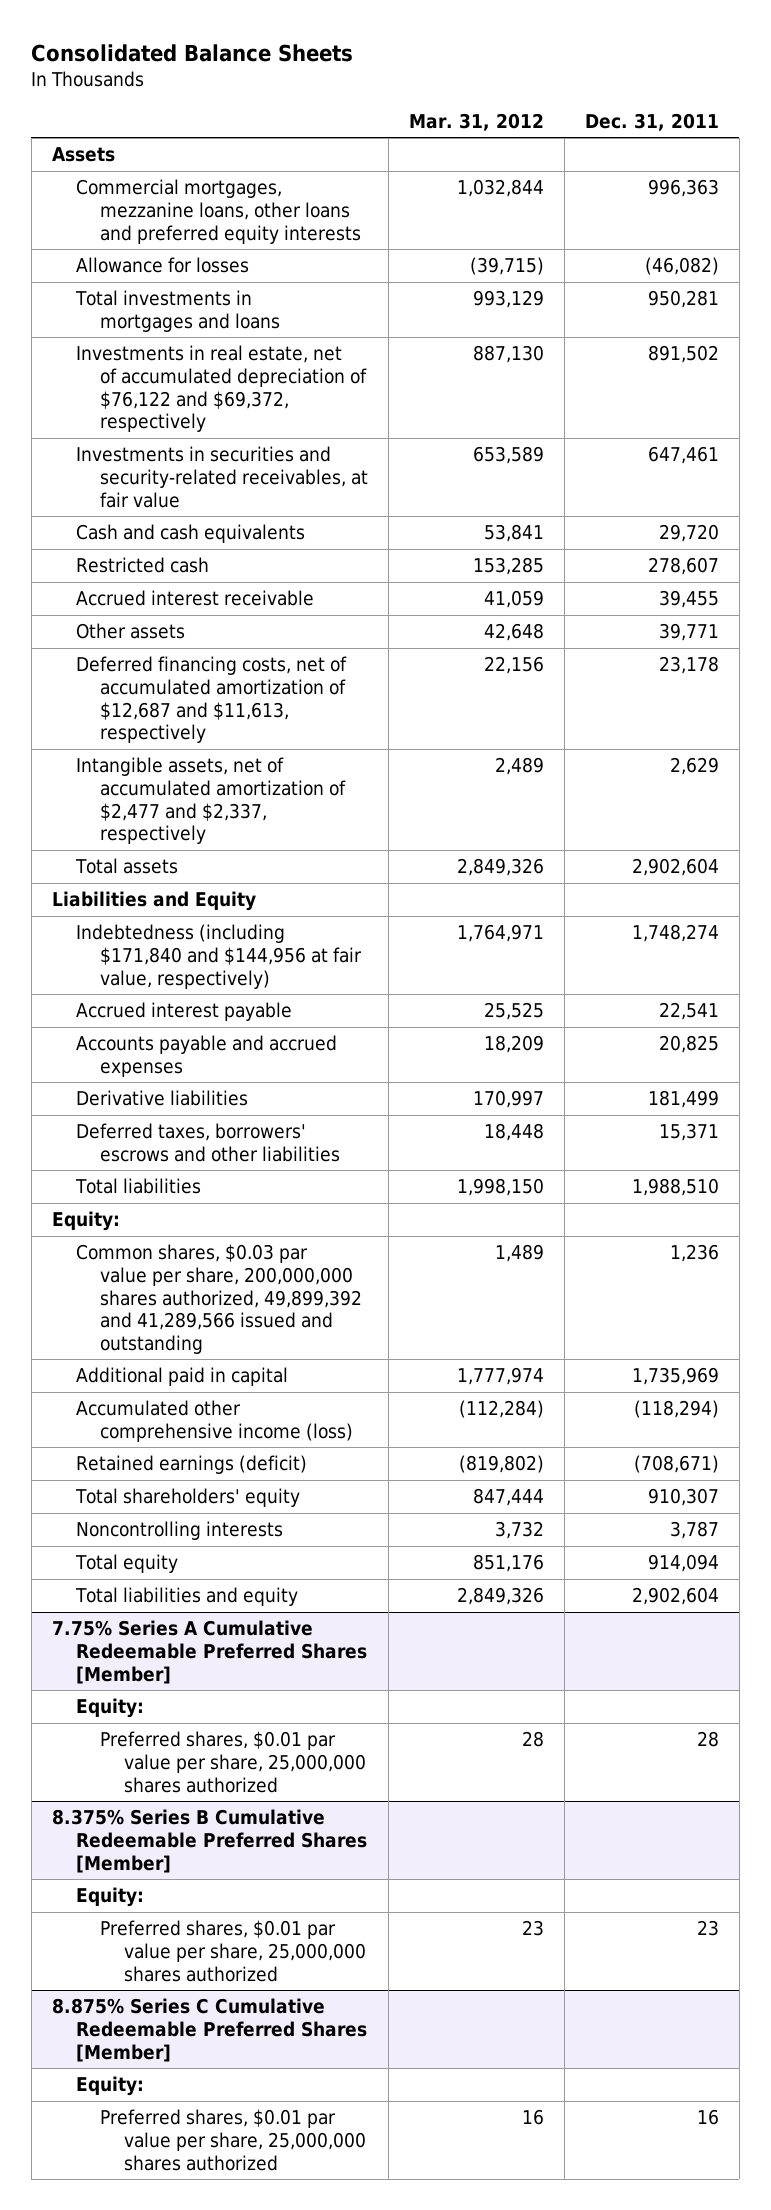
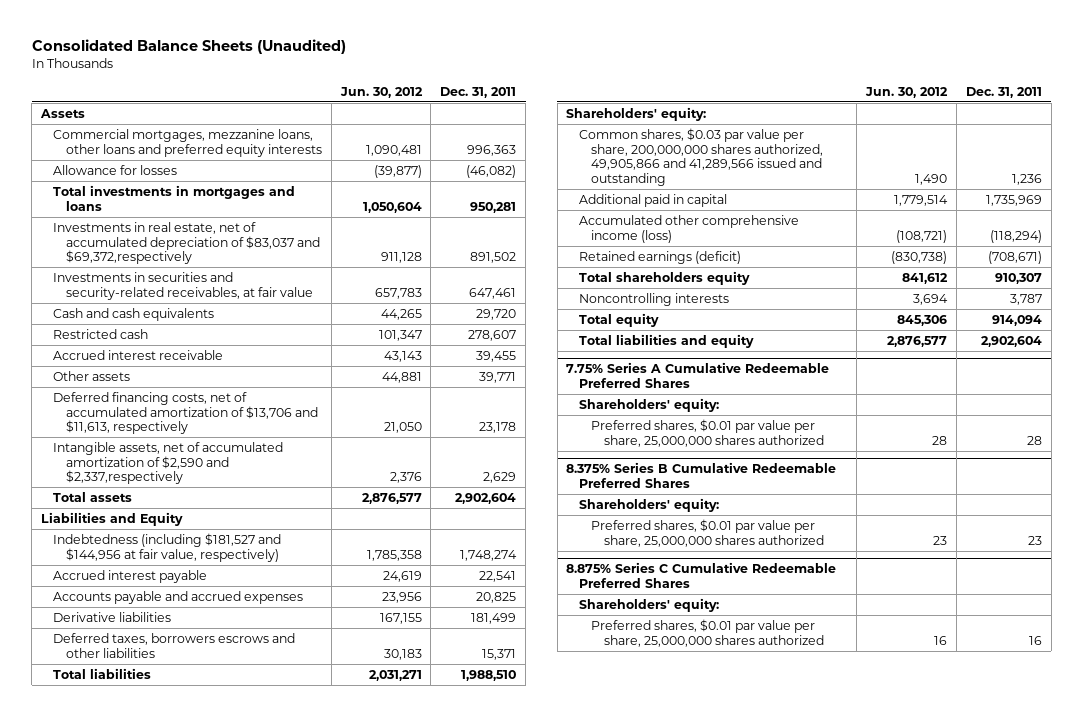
[31,43,354,62] Consolidated Balance Sheets -> [31,39,346,55] Consolidated Balance Sheets (Unaudited)
[408,112,544,131] Mar. 31, 2012 -> none
none -> [339,86,423,98] Jun. 30, 2012
[75,345,368,433] Investments in real estate, net of accumulated depreciation of $76,122 and $69,372, respectively -> [53,221,320,265] Investments in real estate, net of accumulated depreciation of $83,037 and $69,372,respectively
[75,656,347,744] Deferred financing costs, net of accumulated amortization of $12,687 and $11,613, respectively -> [53,391,318,435] Deferred financing costs, net of accumulated amortization of $13,706 and $11,613, respectively
[75,757,347,845] Intangible assets, net of accumulated amortization of $2,477 and $2,337, respectively -> [53,441,284,485] Intangible assets, net of accumulated amortization of $2,590 and $2,337,respectively
[75,924,363,989] Indebtedness (including $171,840 and $144,956 at fair value, respectively) -> [53,532,282,562] Indebtedness (including $181,527 and $144,956 at fair value, respectively)
[75,1123,341,1162] Deferred taxes, borrowers' escrows and other liabilities -> [53,632,296,658] Deferred taxes, borrowers escrows and other liabilities
[51,1211,120,1232] Equity: -> [566,106,707,121] Shareholders' equity:
[75,1244,363,1354] Common shares, $0.03 par value per share, 200,000,000 shares authorized, 49,899,392 and 41,289,566 issued and outstanding -> [578,127,824,186] Common shares, $0.03 par value per share, 200,000,000 shares authorized, 49,905,866 and 41,289,566 issued and outstanding
[74,1488,300,1508] Total shareholders' equity -> [578,270,750,285] Total shareholders equity
[51,1620,367,1684] 7.75% Series A Cumulative Redeemable Preferred Shares [Member] -> [566,362,830,388] 7.75% Series A Cumulative Redeemable Preferred Shares
[75,1698,144,1719] Equity: -> [578,397,719,412] Shareholders' equity:
[51,1809,367,1873] 8.375% Series B Cumulative Redeemable Preferred Shares [Member] -> [566,462,837,488] 8.375% Series B Cumulative Redeemable Preferred Shares
[75,1887,144,1908] Equity: -> [578,497,719,512] Shareholders' equity:
[51,1998,367,2062] 8.875% Series C Cumulative Redeemable Preferred Shares [Member] -> [566,562,837,588] 8.875% Series C Cumulative Redeemable Preferred Shares
[75,2076,144,2097] Equity: -> [578,597,719,612] Shareholders' equity:

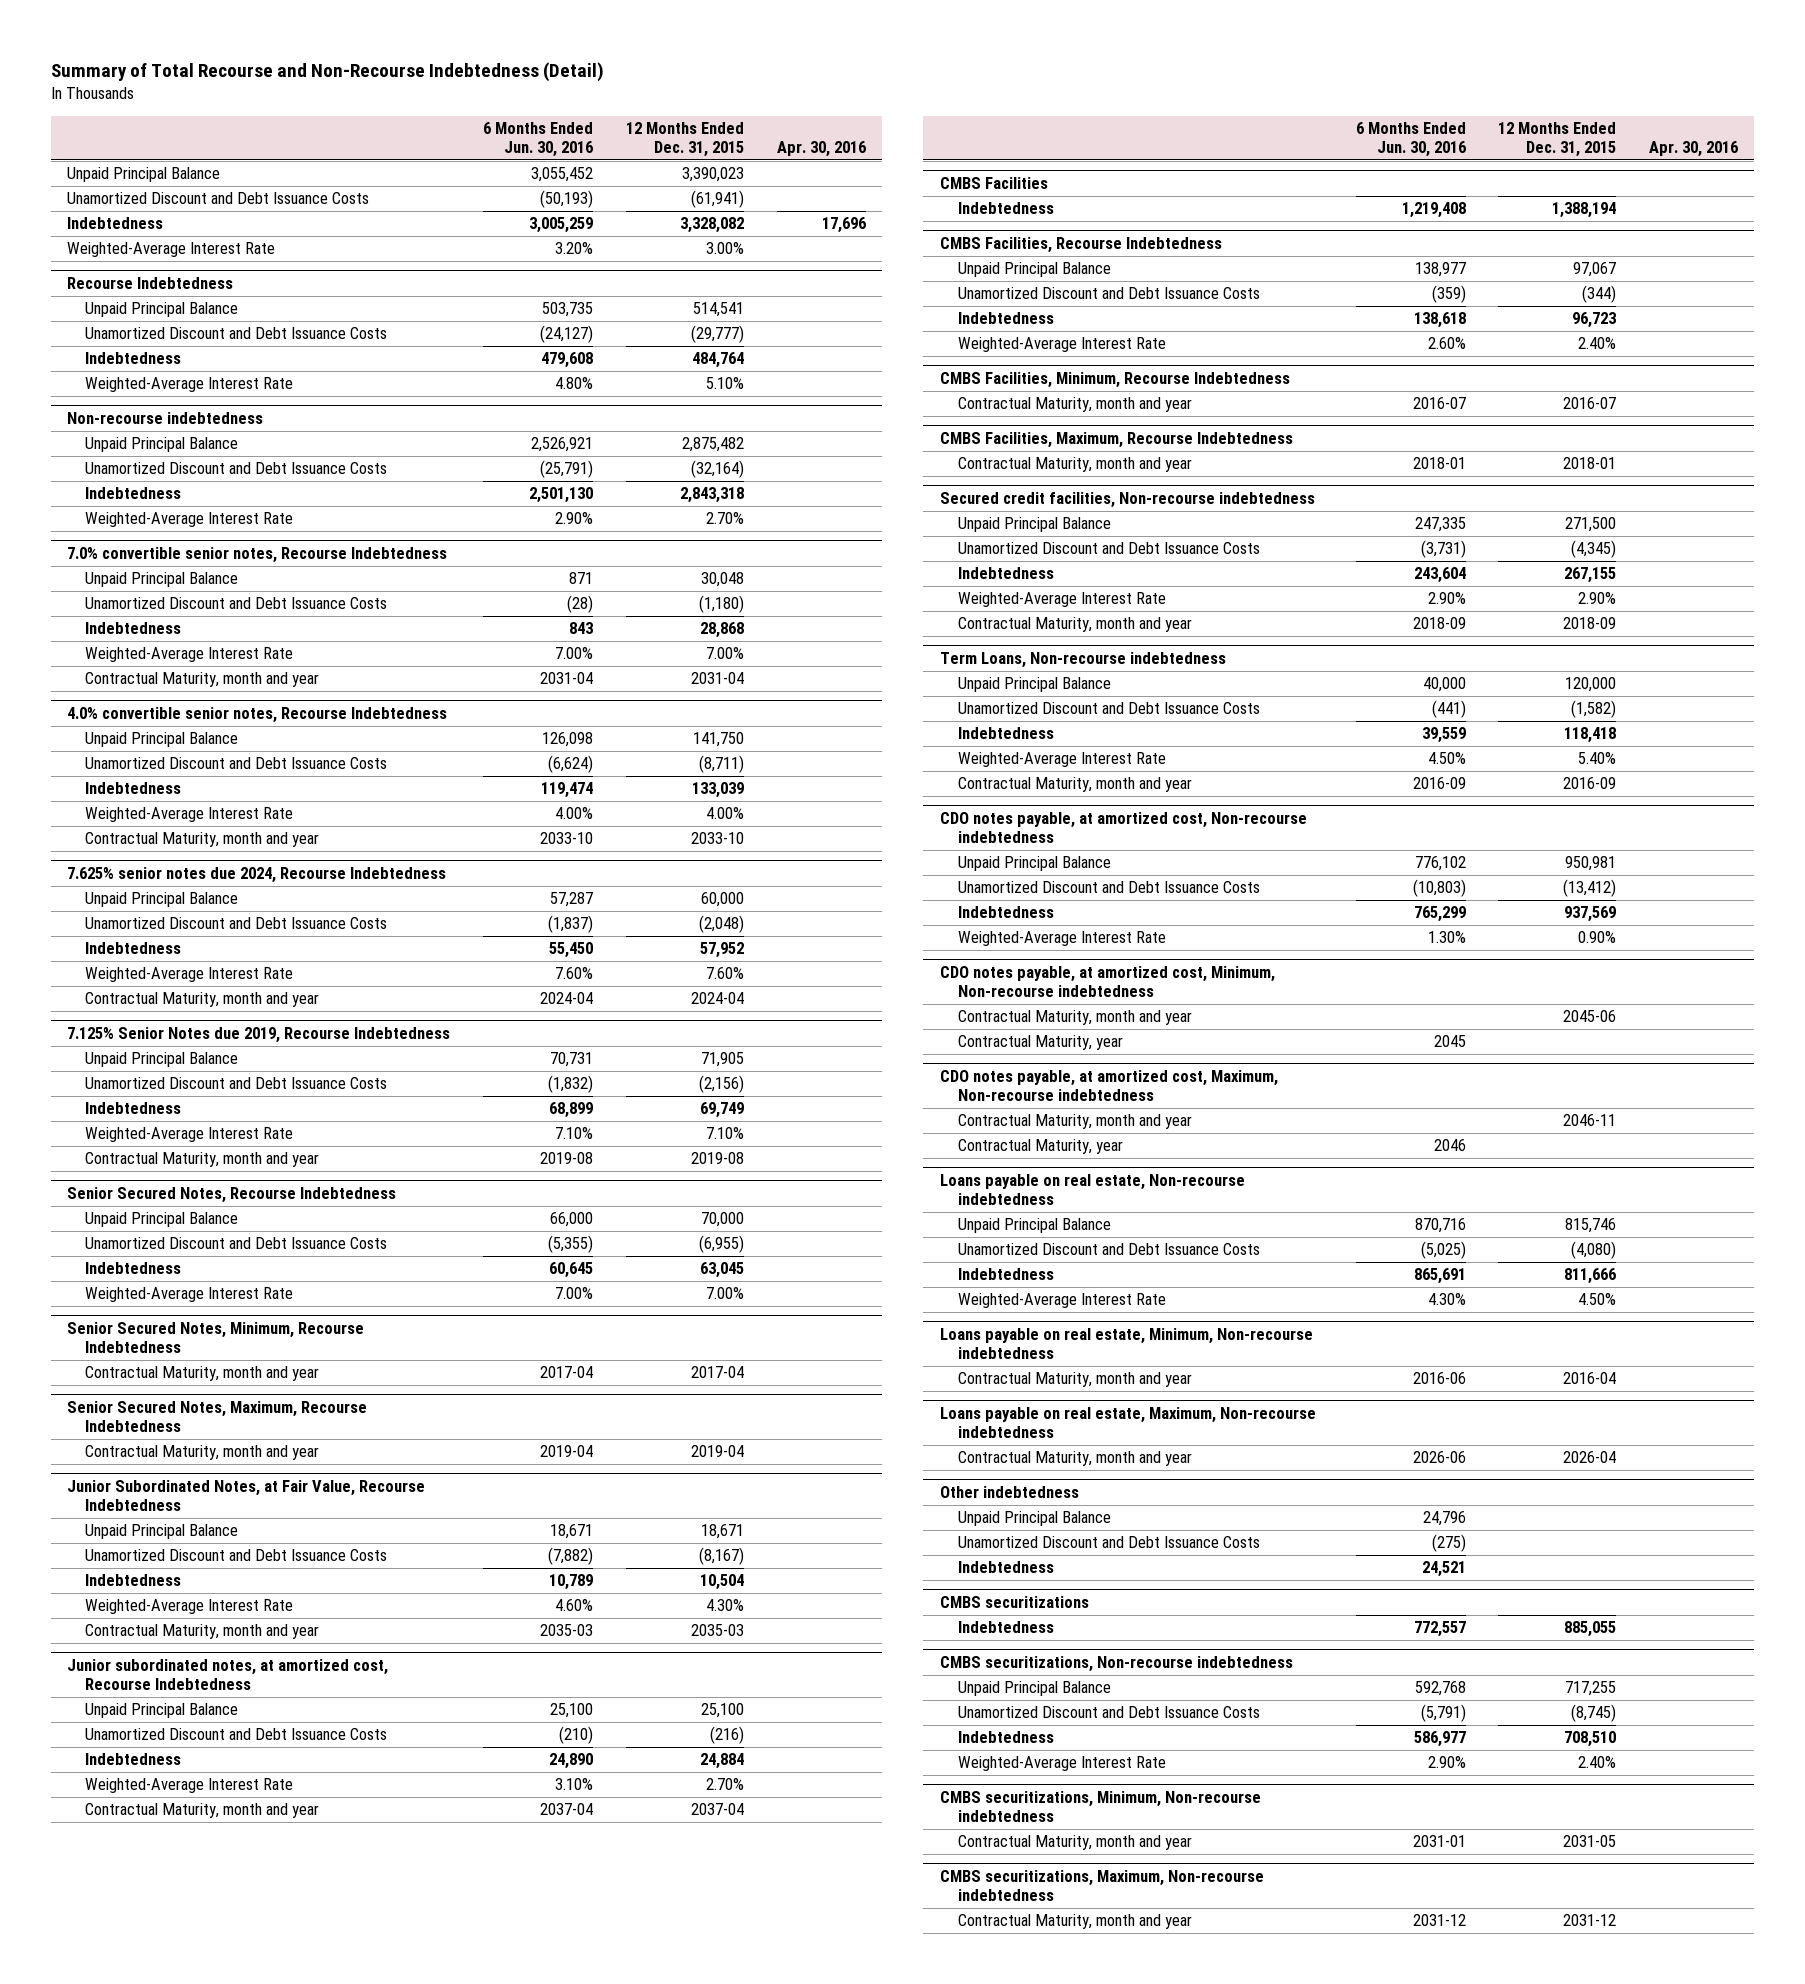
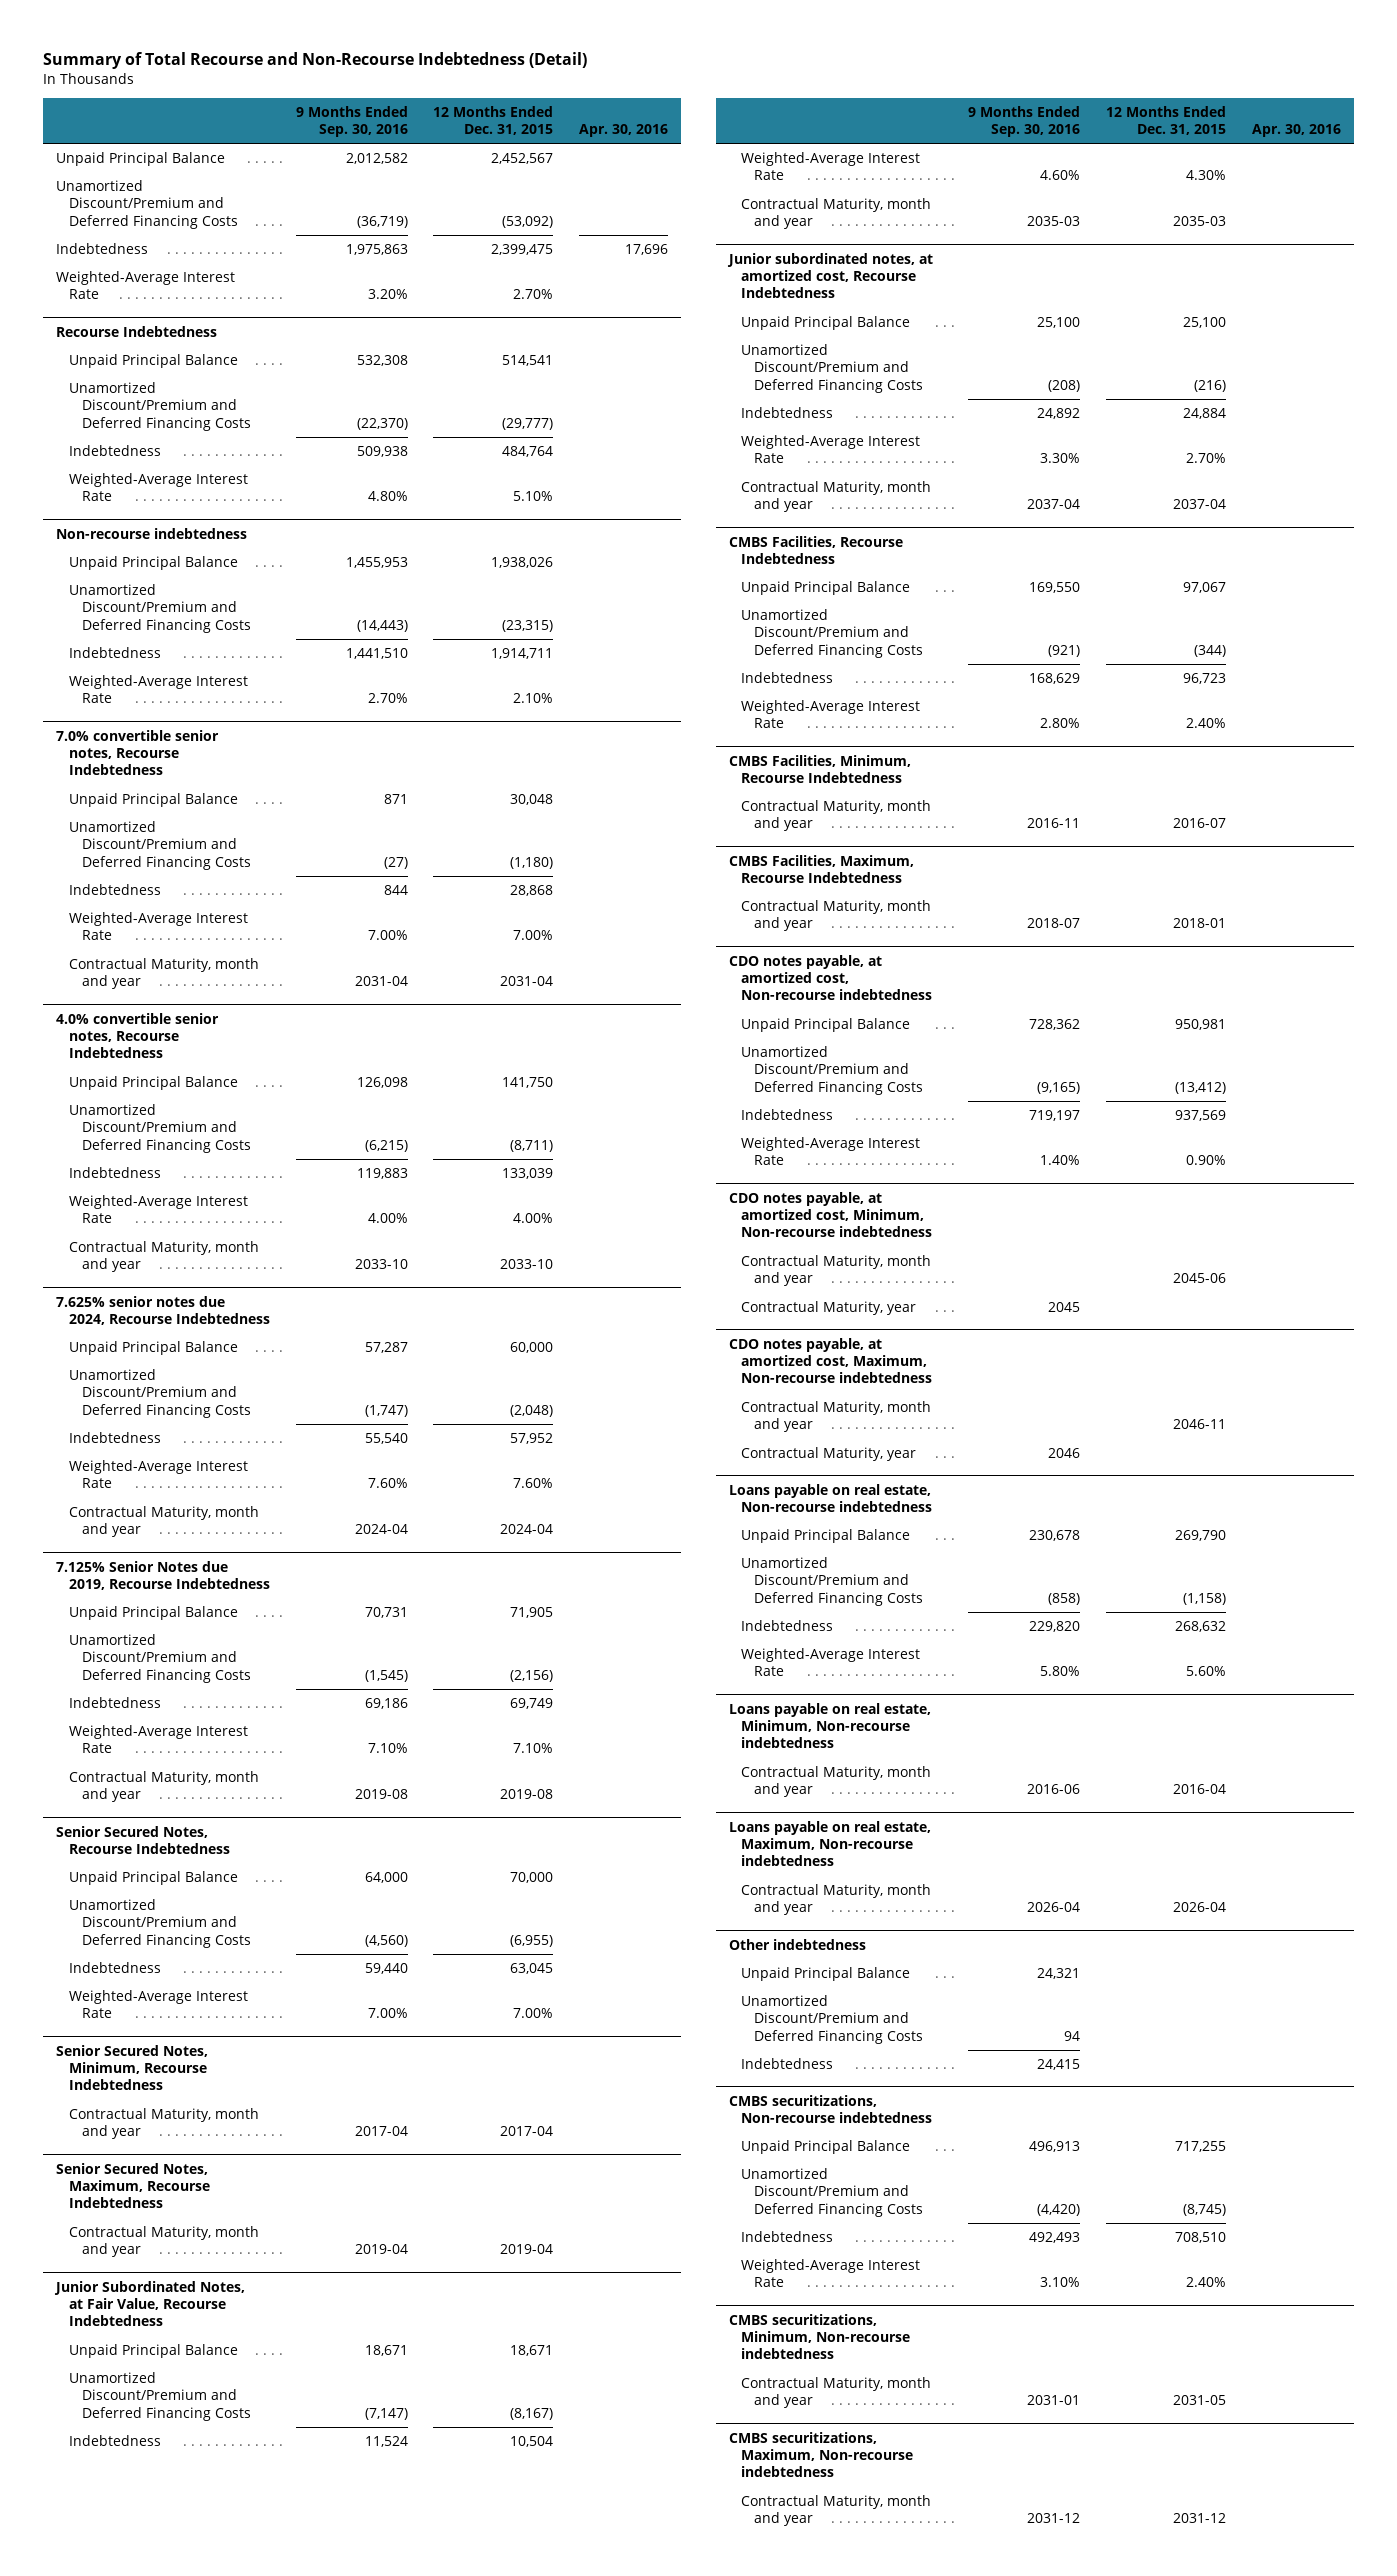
[483,121,594,158] 6 Months Ended Jun. 30, 2016 -> none
none -> [295,105,408,138] 9 Months Ended Sep. 30, 2016
[67,192,370,205] Unamortized Discount and Debt Issuance Costs -> none
[681,167,744,183] 3,390,023 -> [491,153,554,165] 2,452,567
none -> [56,180,238,229] Unamortized Discount/Premium and Deferred Financing Costs
[679,217,744,234] 3,328,082 -> [491,244,554,256] 2,399,475
[705,242,744,255] 3.00% -> [513,289,554,300] 2.70%
[85,327,388,340] Unamortized Discount and Debt Issuance Costs -> [68,382,251,431] Unamortized Discount/Premium and Deferred Financing Costs
[85,462,388,475] Unamortized Discount and Debt Issuance Costs -> none
[681,437,744,453] 2,875,482 -> [491,557,554,569] 1,938,026
none -> [68,584,251,633] Unamortized Discount/Premium and Deferred Financing Costs
[679,487,744,504] 2,843,318 -> [491,648,554,660] 1,914,711
[705,512,744,525] 2.70% -> [513,693,554,704] 2.10%
[85,597,388,610] Unamortized Discount and Debt Issuance Costs -> [68,821,251,870] Unamortized Discount/Premium and Deferred Financing Costs
[85,757,388,770] Unamortized Discount and Debt Issuance Costs -> [68,1104,251,1153] Unamortized Discount/Premium and Deferred Financing Costs
[85,917,388,930] Unamortized Discount and Debt Issuance Costs -> [68,1369,251,1418] Unamortized Discount/Premium and Deferred Financing Costs
[85,1077,388,1090] Unamortized Discount and Debt Issuance Costs -> [68,1634,251,1683] Unamortized Discount/Premium and Deferred Financing Costs
[85,1237,388,1250] Unamortized Discount and Debt Issuance Costs -> [68,1899,251,1948] Unamortized Discount/Premium and Deferred Financing Costs
[85,1549,388,1562] Unamortized Discount and Debt Issuance Costs -> [68,2372,251,2421] Unamortized Discount/Premium and Deferred Financing Costs
[85,1728,388,1741] Unamortized Discount and Debt Issuance Costs -> [741,344,924,393] Unamortized Discount/Premium and Deferred Financing Costs
[939,177,1048,190] CMBS Facilities -> none
[957,202,1054,215] Indebtedness -> none
[957,287,1260,300] Unamortized Discount and Debt Issuance Costs -> [741,609,924,658] Unamortized Discount/Premium and Deferred Financing Costs
[939,492,1315,509] Secured credit facilities, Non-recourse indebtedness -> none
[957,517,1111,533] Unpaid Principal Balance -> none
[957,542,1260,555] Unamortized Discount and Debt Issuance Costs -> none
[957,567,1054,580] Indebtedness -> none
[957,592,1166,608] Weighted-Average Interest Rate -> none
[957,617,1192,633] Contractual Maturity, month and year -> none
[939,652,1226,669] Term Loans, Non-recourse indebtedness -> none
[957,677,1111,693] Unpaid Principal Balance -> none
[957,702,1260,715] Unamortized Discount and Debt Issuance Costs -> none
[957,727,1054,740] Indebtedness -> none
[957,752,1166,768] Weighted-Average Interest Rate -> none
[957,777,1192,793] Contractual Maturity, month and year -> none
[957,881,1260,894] Unamortized Discount and Debt Issuance Costs -> [741,1046,924,1095] Unamortized Discount/Premium and Deferred Financing Costs
[957,1243,1260,1256] Unamortized Discount and Debt Issuance Costs -> none
[1565,1218,1617,1234] 815,746 -> [1174,1530,1226,1542] 269,790
none -> [741,1557,924,1606] Unamortized Discount/Premium and Deferred Financing Costs
[1564,1268,1617,1285] 811,666 -> [1174,1621,1226,1633] 268,632
[1578,1293,1617,1306] 4.50% -> [1185,1666,1226,1677] 5.60%
[957,1536,1260,1549] Unamortized Discount and Debt Issuance Costs -> none
none -> [741,1995,924,2044] Unamortized Discount/Premium and Deferred Financing Costs
[939,1596,1089,1609] CMBS securitizations -> none
[957,1621,1054,1634] Indebtedness -> none
[957,1706,1260,1719] Unamortized Discount and Debt Issuance Costs -> [741,2168,924,2217] Unamortized Discount/Premium and Deferred Financing Costs

